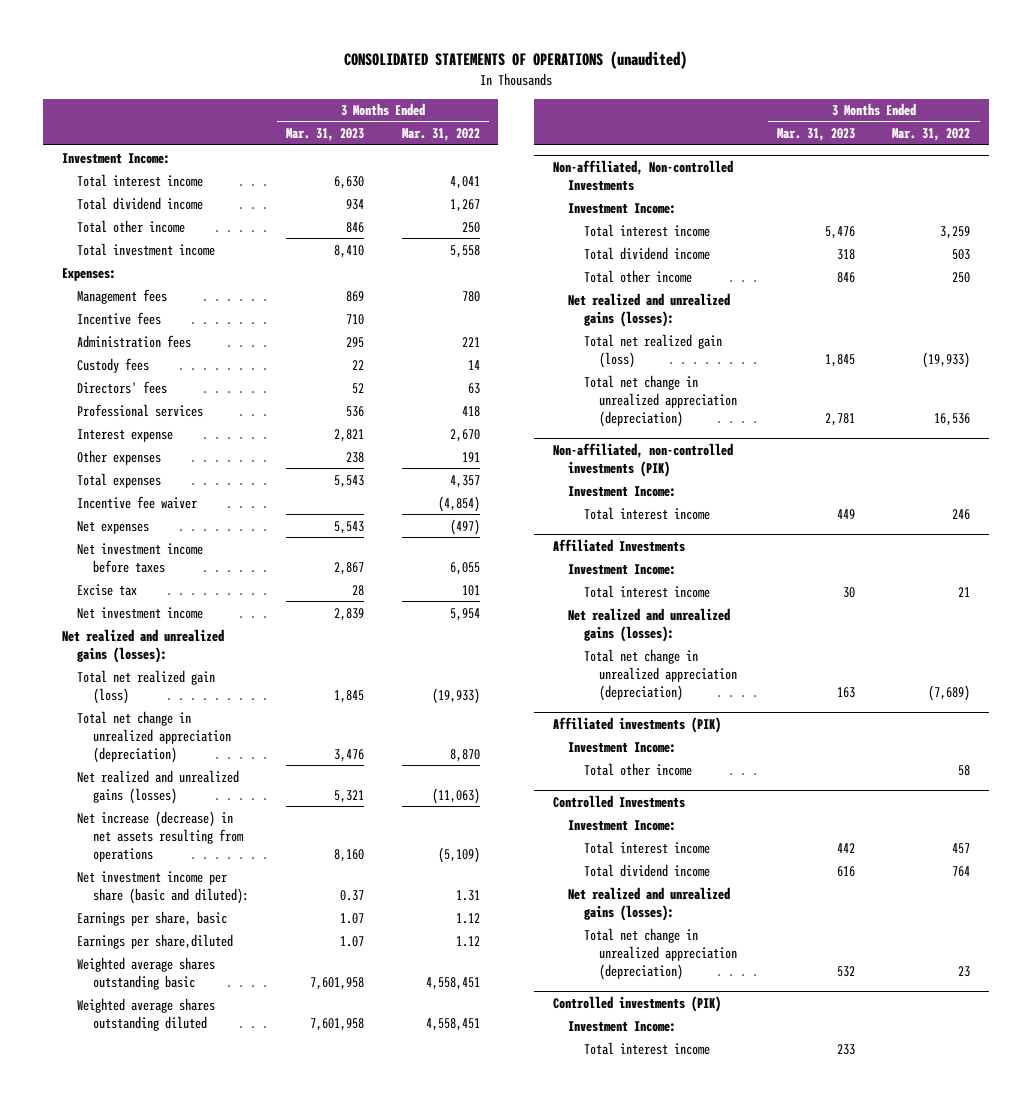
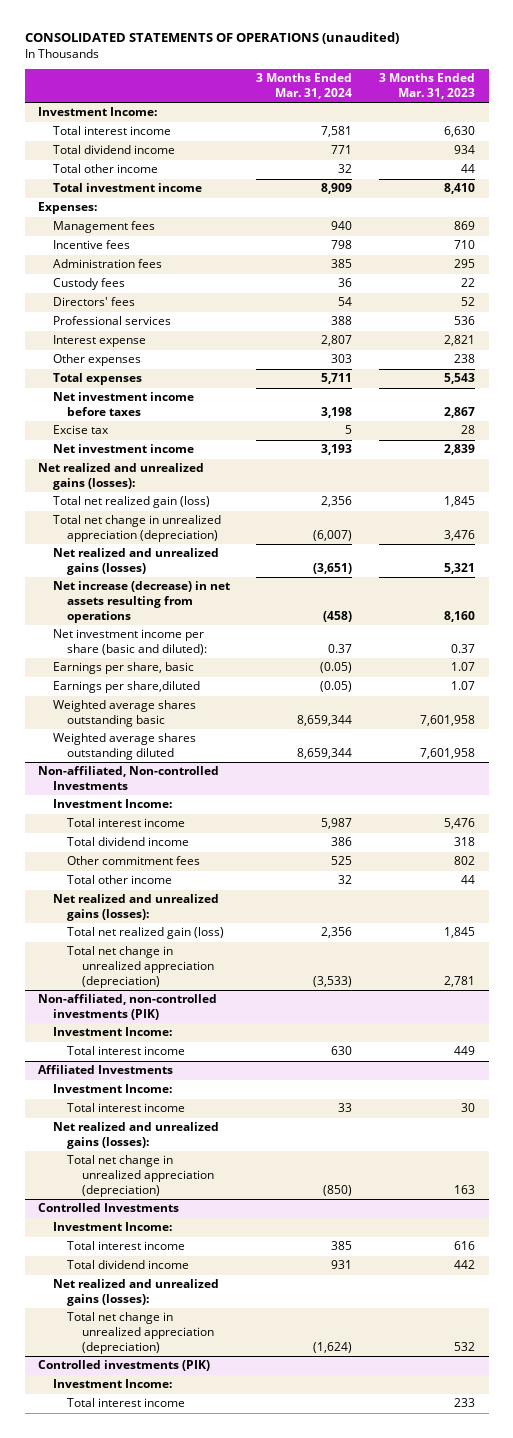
[401,128,480,142] Mar. 31, 2022 -> none
none -> [256,73,353,99] 3 Months Ended Mar. 31, 2024
[346,221,365,233] 846 -> [461,164,476,174] 44
[77,495,198,509] Incentive fee waiver -> none
[77,520,150,534] Net expenses -> none
none -> [67,856,201,866] Other commitment fees
[836,271,855,283] 846 -> [461,875,476,885] 44
[552,716,721,733] Affiliated investments (PIK) -> none
[568,741,677,753] Investment Income: -> none
[583,762,692,776] Total other income -> none
[836,842,855,853] 442 -> [454,1241,476,1251] 616
[836,865,855,877] 616 -> [454,1260,476,1270] 442

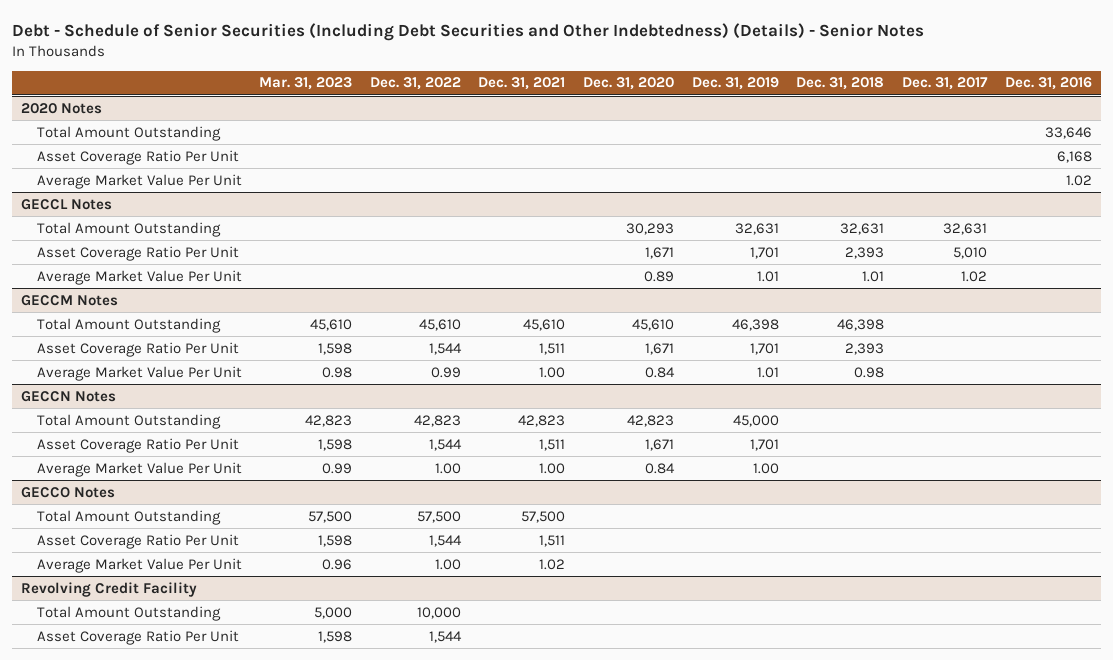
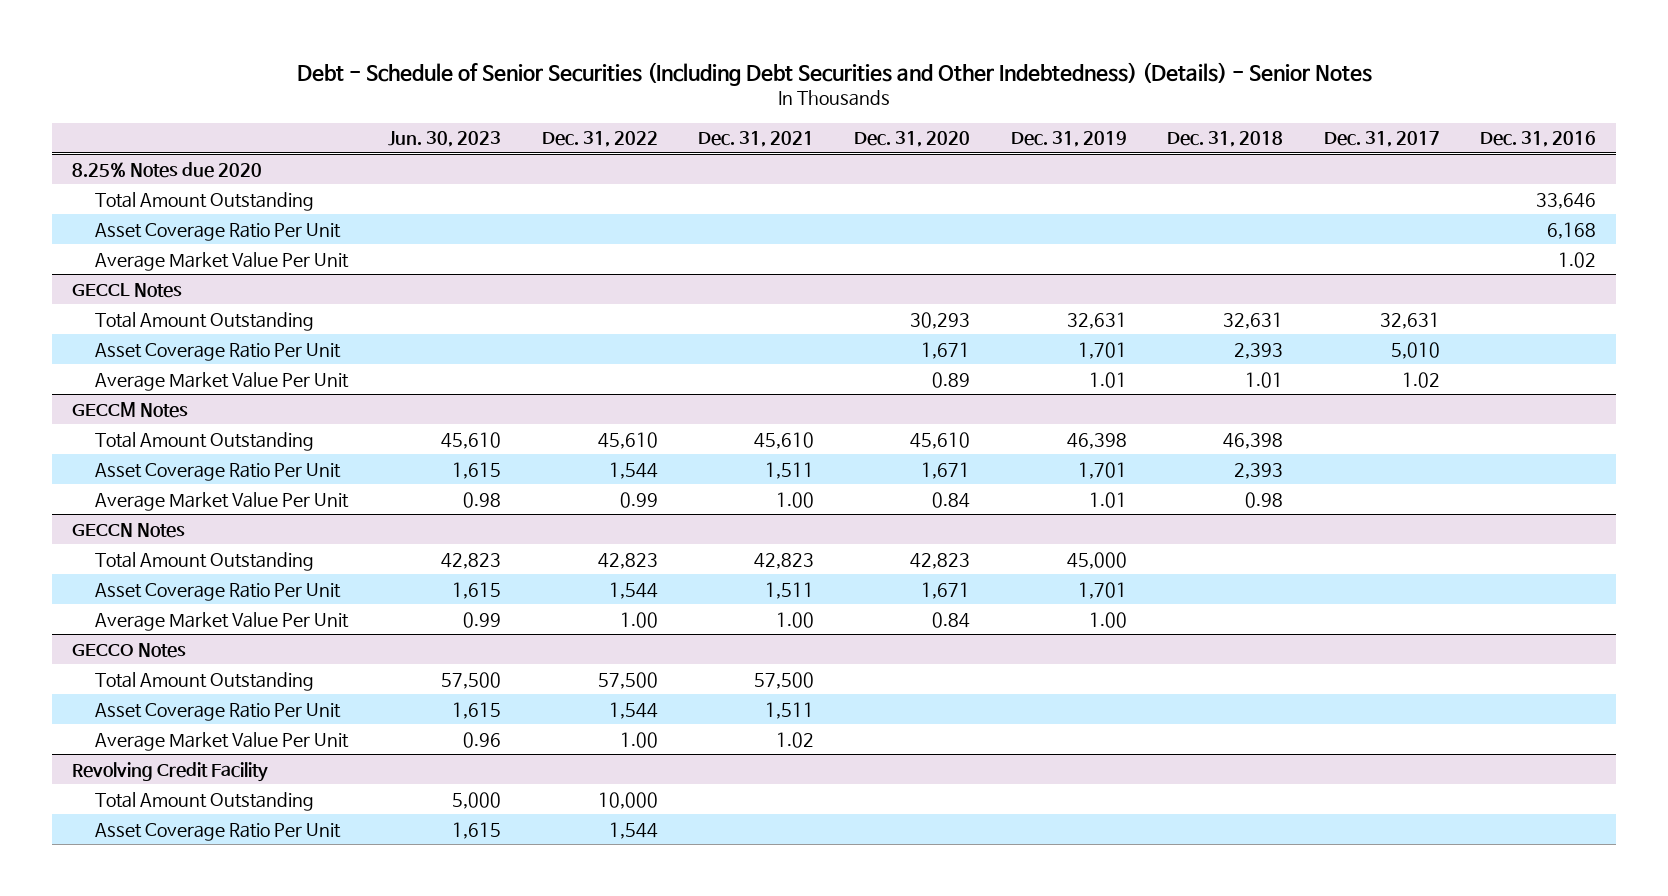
[259,77,353,91] Mar. 31, 2023 -> none
none -> [388,131,502,148] Jun. 30, 2023
[21,102,103,114] 2020 Notes -> [72,161,263,178] 8.25% Notes due 2020

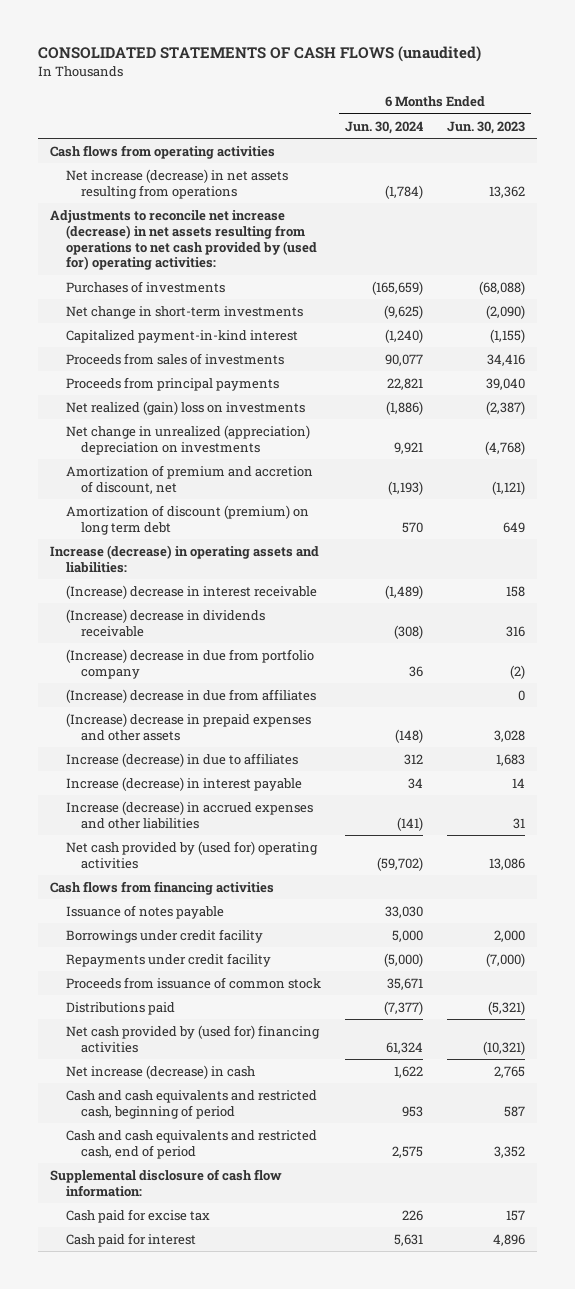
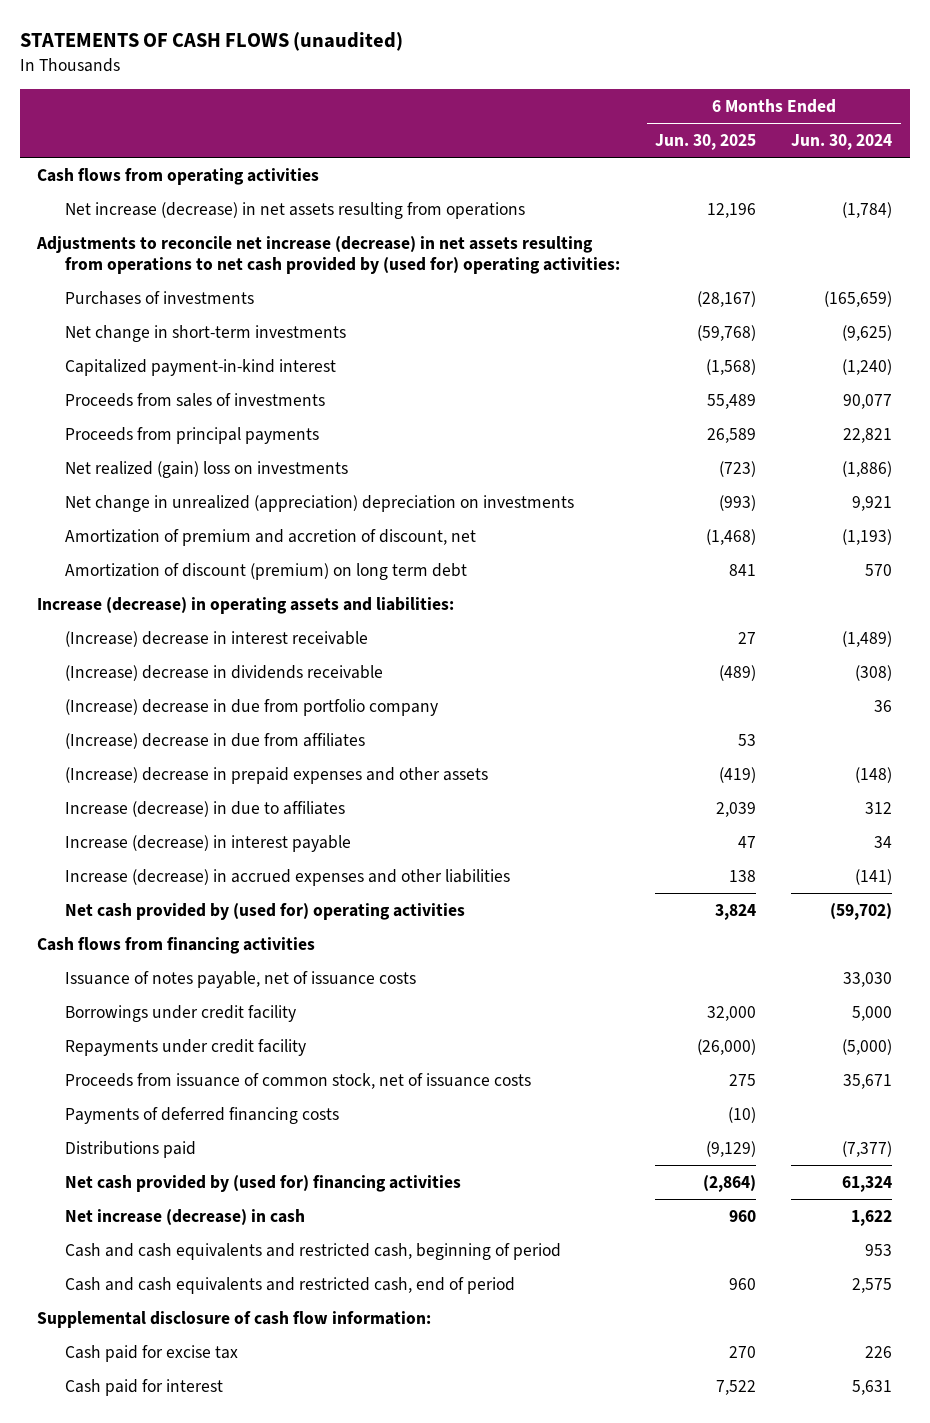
[37,46,481,63] CONSOLIDATED STATEMENTS OF CASH FLOWS (unaudited) -> [19,32,403,52] STATEMENTS OF CASH FLOWS (unaudited)
[447,120,526,134] Jun. 30, 2023 -> none
none -> [655,134,757,151] Jun. 30, 2025
[65,904,224,919] Issuance of notes payable -> [65,970,417,988] Issuance of notes payable, net of issuance costs
[65,976,321,989] Proceeds from issuance of common stock -> [65,1072,532,1089] Proceeds from issuance of common stock, net of issuance costs
none -> [65,1106,340,1124] Payments of deferred financing costs

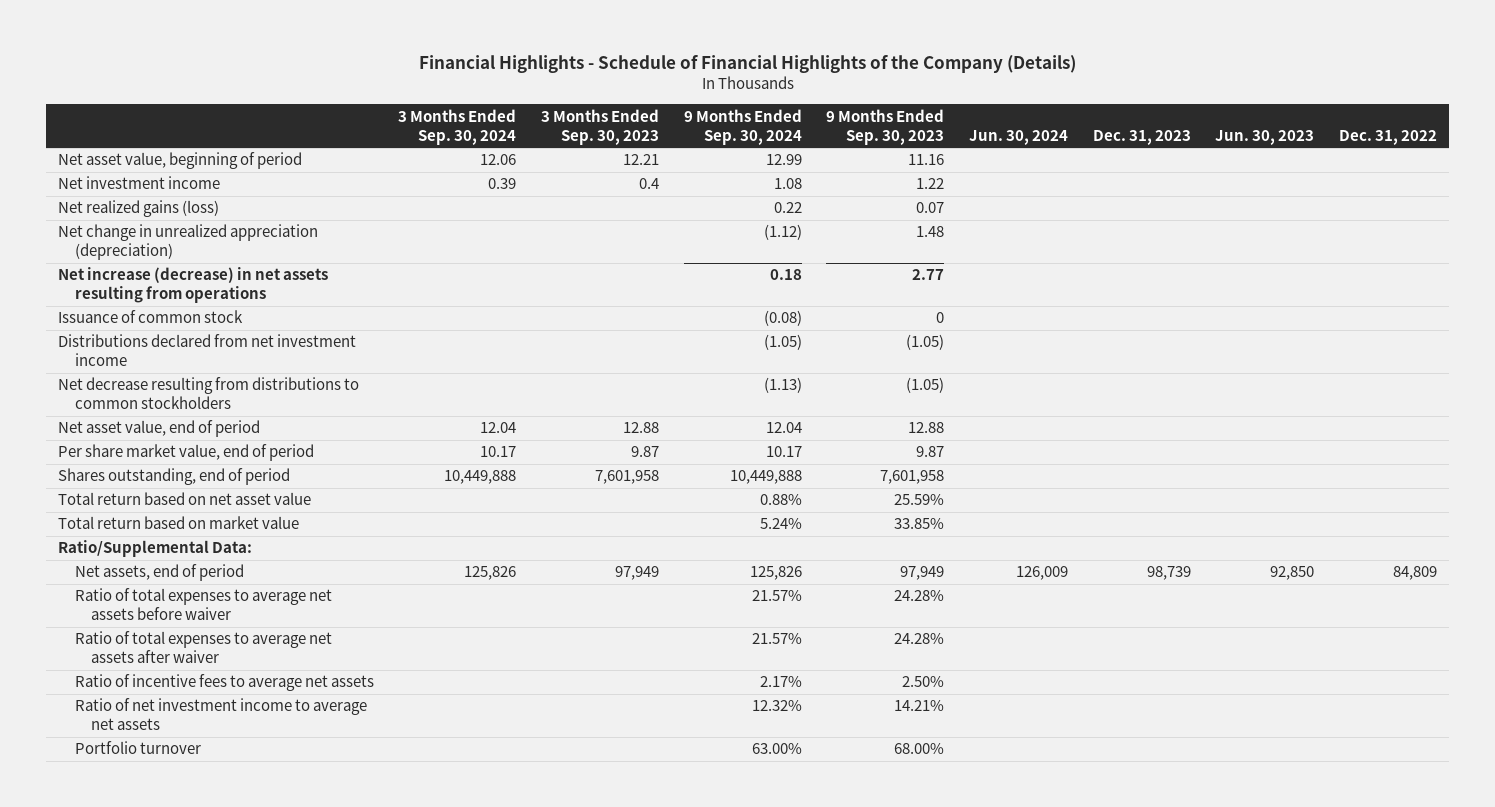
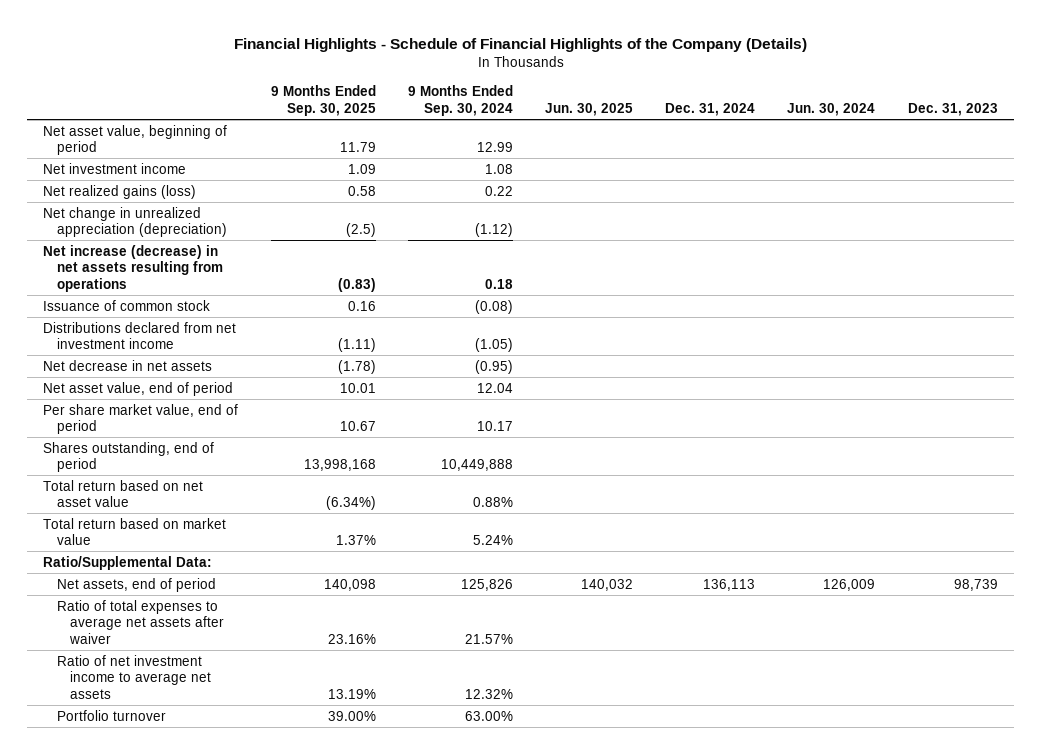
[398,108,517,145] 3 Months Ended Sep. 30, 2024 -> none
[540,108,659,145] 3 Months Ended Sep. 30, 2023 -> none
[826,108,945,145] 9 Months Ended Sep. 30, 2023 -> none
[1215,129,1315,145] Jun. 30, 2023 -> none
[1338,129,1437,145] Dec. 31, 2022 -> none
none -> [270,85,376,116] 9 Months Ended Sep. 30, 2025
none -> [545,102,634,116] Jun. 30, 2025
none -> [665,102,756,116] Dec. 31, 2024
[58,377,360,410] Net decrease resulting from distributions to common stockholders -> [43,359,213,371] Net decrease in net assets
[763,377,802,394] (1.13) -> [474,359,513,374] (0.95)
[74,588,332,621] Ratio of total expenses to average net assets before waiver -> none
[74,674,374,692] Ratio of incentive fees to average net assets -> none

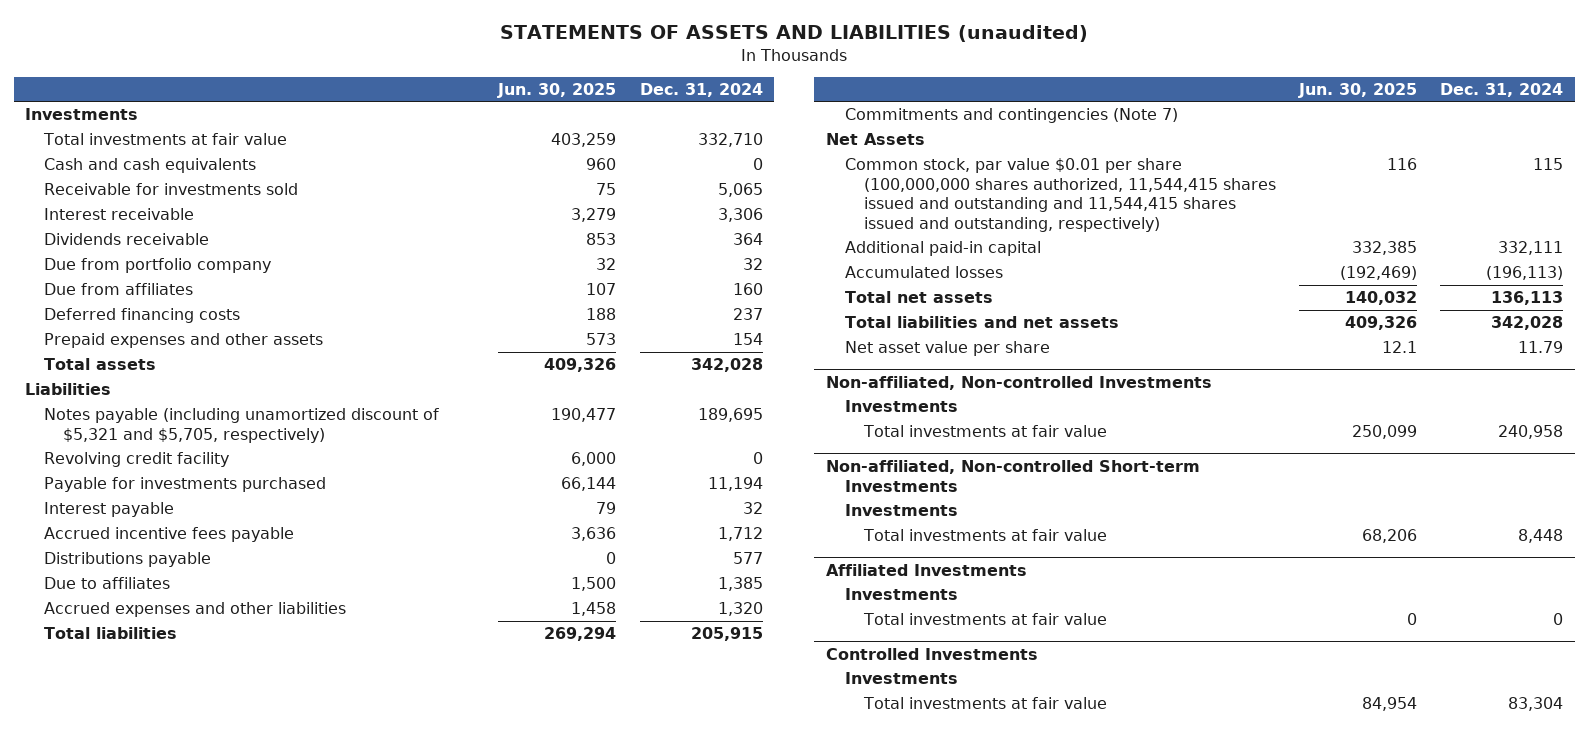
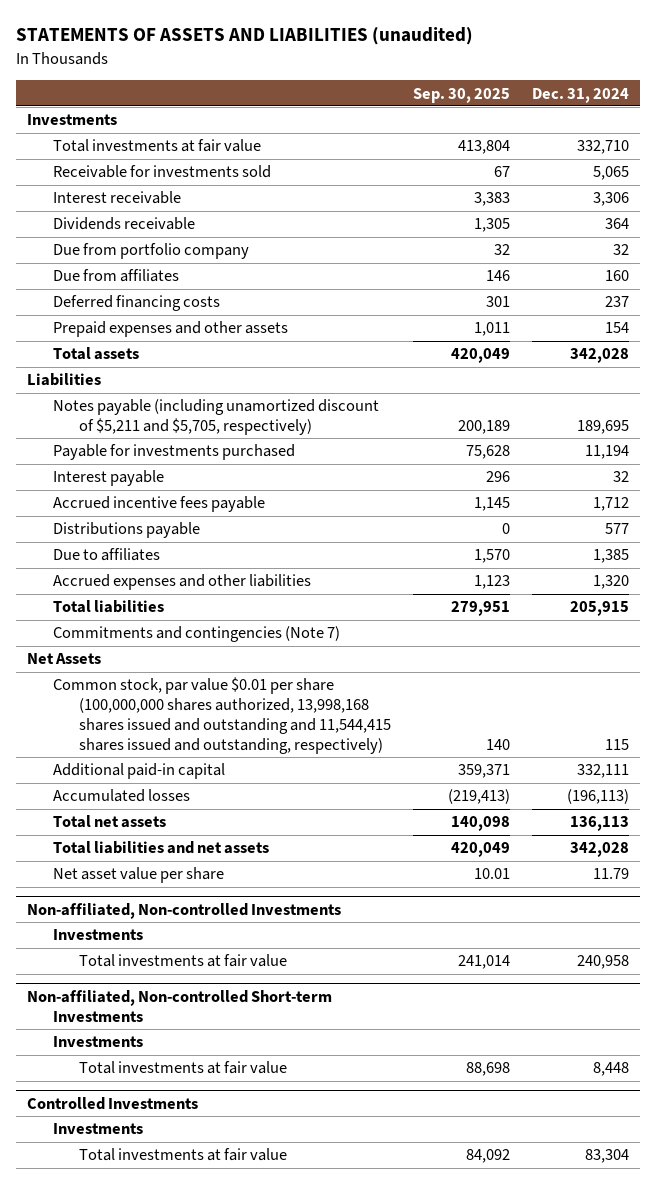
[497,82,617,98] Jun. 30, 2025 -> none
none -> [413,87,511,103] Sep. 30, 2025
[44,158,257,174] Cash and cash equivalents -> none
[44,452,230,468] Revolving credit facility -> none
[44,408,440,443] Notes payable (including unamortized discount of $5,321 and $5,705, respectively) -> [53,399,380,436] Notes payable (including unamortized discount of $5,211 and $5,705, respectively)
[845,158,1276,233] Common stock, par value $0.01 per share (100,000,000 shares authorized, 11,544,415 shares issued and outstanding and 11,544,415 shares issued and outstanding, respectively) -> [53,677,392,754] Common stock, par value $0.01 per share (100,000,000 shares authorized, 13,998,168 shares issued and outstanding and 11,544,415 shares issued and outstanding, respectively)
[826,563,1028,576] Affiliated Investments -> none
[845,588,959,601] Investments -> none
[862,613,1107,626] Total investments at fair value -> none

